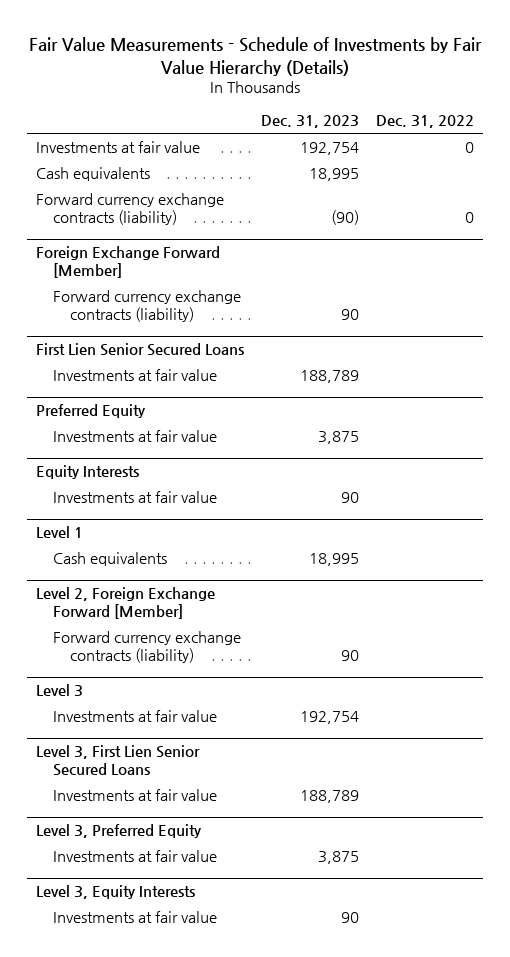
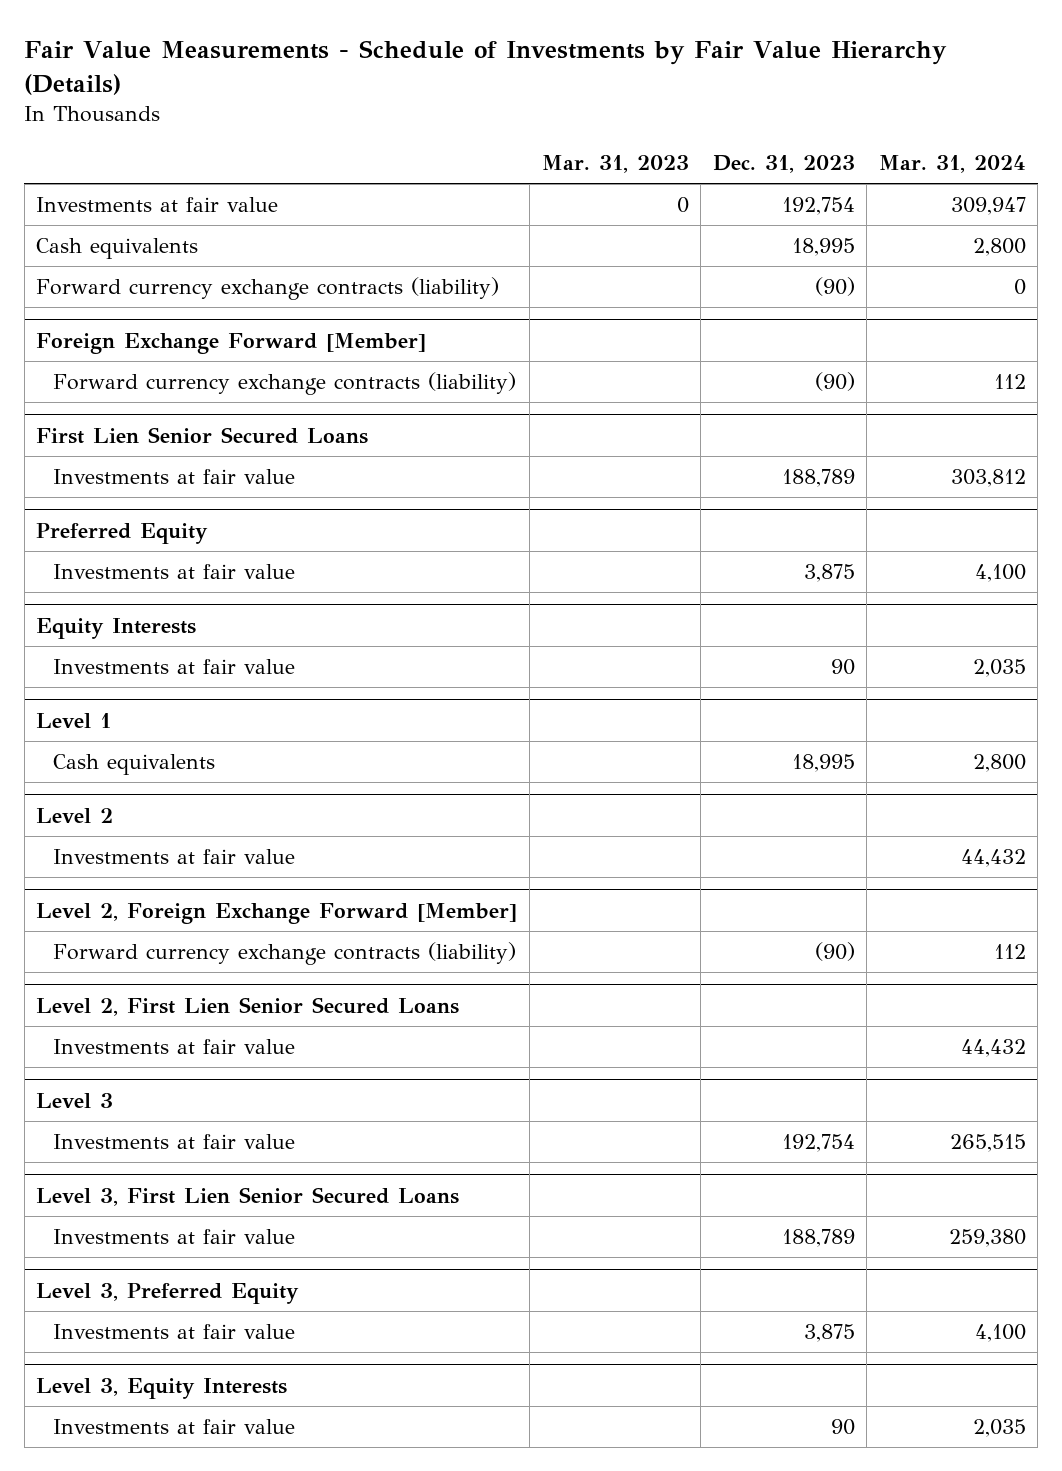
[376,115,475,129] Dec. 31, 2022 -> none
none -> [541,155,689,174] Mar. 31, 2023
none -> [878,155,1026,174] Mar. 31, 2024
[340,309,359,321] 90 -> [814,371,855,391] (90)
none -> [36,807,114,823] Level 2
none -> [53,848,296,864] Investments at fair value
[340,650,359,662] 90 -> [814,941,855,961] (90)
none -> [36,996,460,1016] Level 2, First Lien Senior Secured Loans
none -> [53,1038,296,1054] Investments at fair value

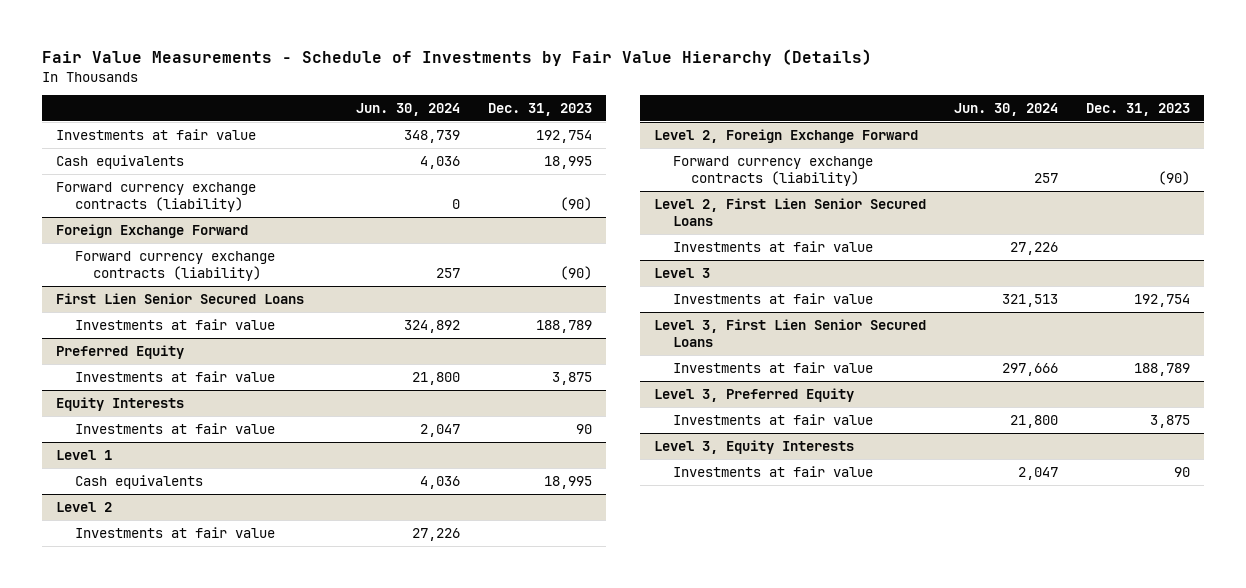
[541,155,689,174] Mar. 31, 2023 -> none
[878,155,1026,174] Mar. 31, 2024 -> none
none -> [356,102,461,116] Jun. 30, 2024
[36,332,427,354] Foreign Exchange Forward [Member] -> [56,223,249,238] Foreign Exchange Forward
[36,902,518,924] Level 2, Foreign Exchange Forward [Member] -> [654,128,919,143] Level 2, Foreign Exchange Forward

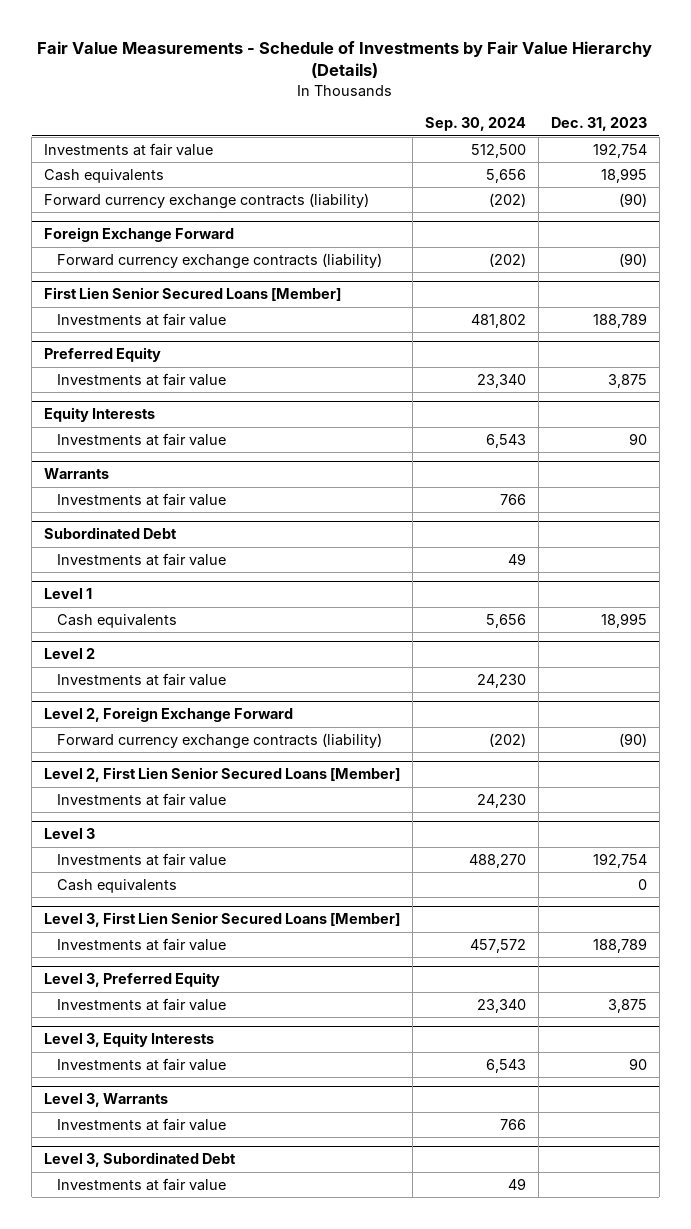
[356,102,461,116] Jun. 30, 2024 -> none
none -> [424,117,526,132] Sep. 30, 2024
[56,292,305,304] First Lien Senior Secured Loans -> [44,287,342,302] First Lien Senior Secured Loans [Member]
none -> [44,468,110,480] Warrants
none -> [57,492,227,506] Investments at fair value
none -> [44,527,178,540] Subordinated Debt
none -> [57,552,227,566] Investments at fair value
[654,197,927,227] Level 2, First Lien Senior Secured Loans -> [44,767,401,783] Level 2, First Lien Senior Secured Loans [Member]
none -> [57,878,178,893] Cash equivalents
[654,318,927,348] Level 3, First Lien Senior Secured Loans -> [44,912,401,928] Level 3, First Lien Senior Secured Loans [Member]
none -> [44,1093,169,1108] Level 3, Warrants
none -> [57,1117,227,1131] Investments at fair value
none -> [44,1152,237,1168] Level 3, Subordinated Debt
none -> [57,1177,227,1191] Investments at fair value

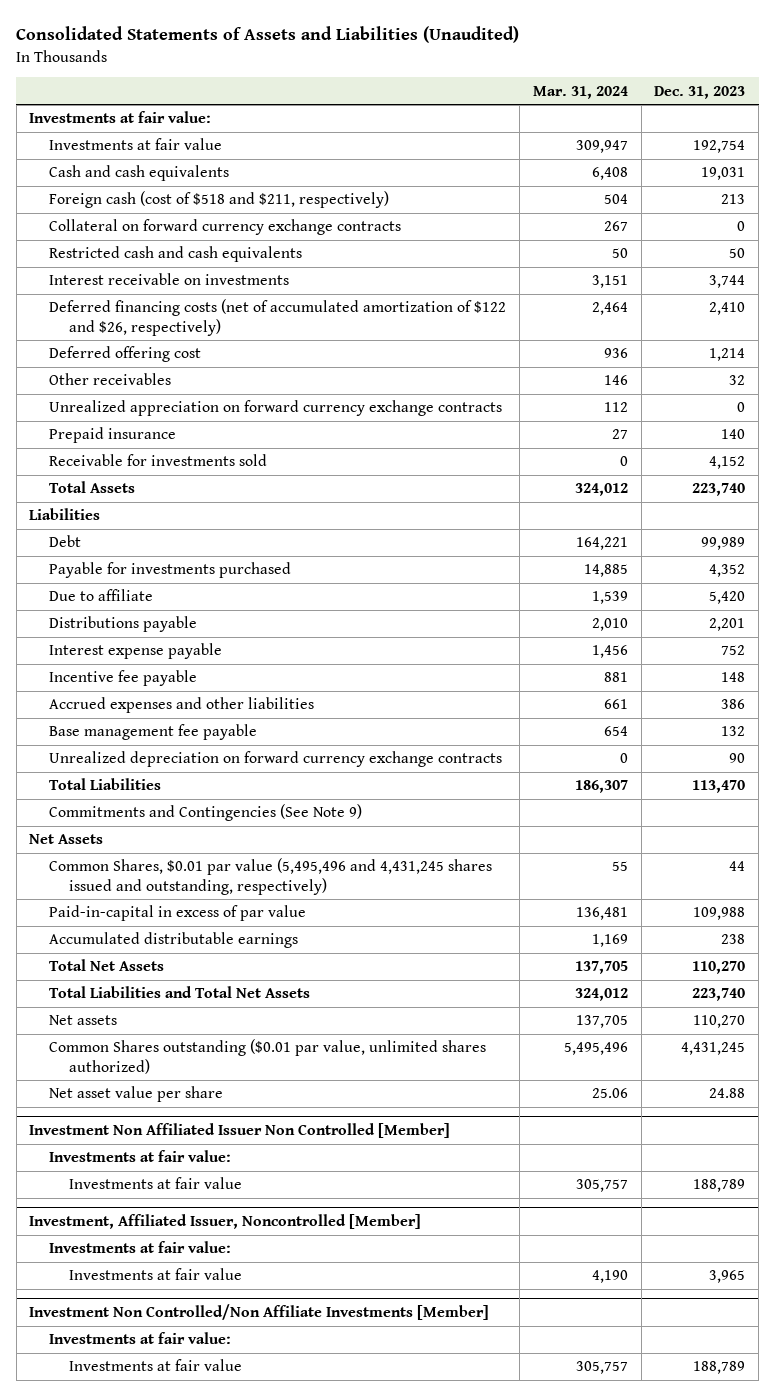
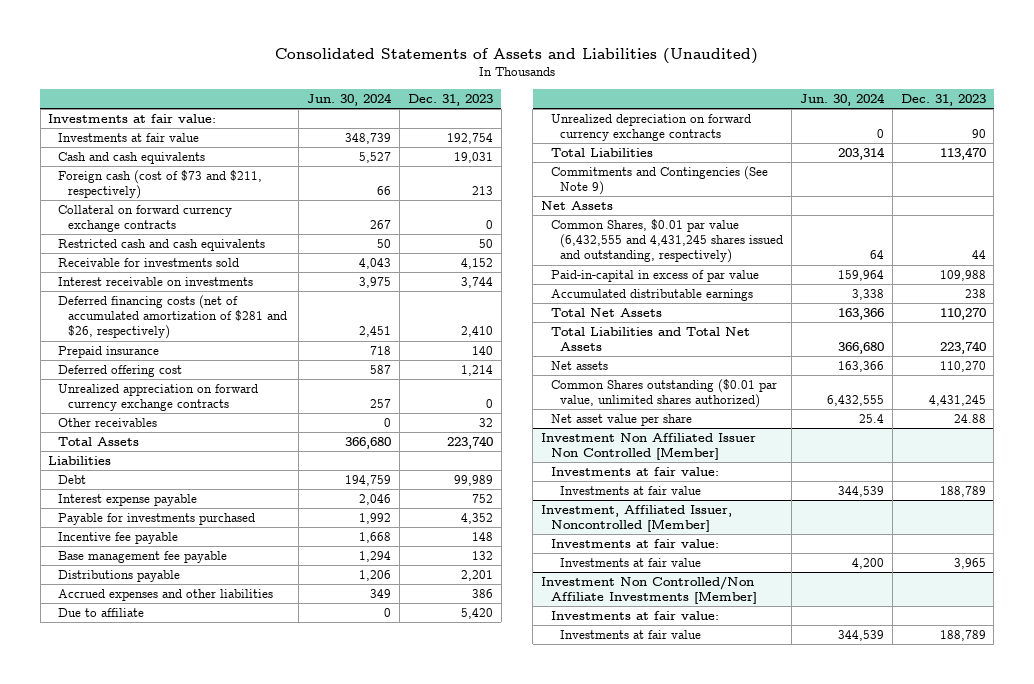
[532,85,628,99] Mar. 31, 2024 -> none
none -> [307,92,393,106] Jun. 30, 2024
[49,191,390,209] Foreign cash (cost of $518 and $211, respectively) -> [57,169,262,200] Foreign cash (cost of $73 and $211, respectively)
[49,454,268,467] Receivable for investments sold -> [57,257,239,267] Receivable for investments sold
[49,299,507,336] Deferred financing costs (net of accumulated amortization of $122 and $26, respectively) -> [57,294,287,340] Deferred financing costs (net of accumulated amortization of $281 and $26, respectively)
[49,427,177,444] Prepaid insurance -> [57,345,159,358] Prepaid insurance
[49,373,172,386] Other receivables -> [57,417,157,427] Other receivables
[49,562,292,579] Payable for investments purchased -> [57,512,255,525] Payable for investments purchased
[49,616,198,633] Distributions payable -> [57,569,180,582] Distributions payable
[49,697,315,714] Accrued expenses and other liabilities -> [57,588,273,601] Accrued expenses and other liabilities
[49,589,154,602] Due to affiliate -> [57,607,144,617] Due to affiliate
[49,858,493,895] Common Shares, $0.01 par value (5,495,496 and 4,431,245 shares issued and outstanding, respectively) -> [550,218,784,264] Common Shares, $0.01 par value (6,432,555 and 4,431,245 shares issued and outstanding, respectively)

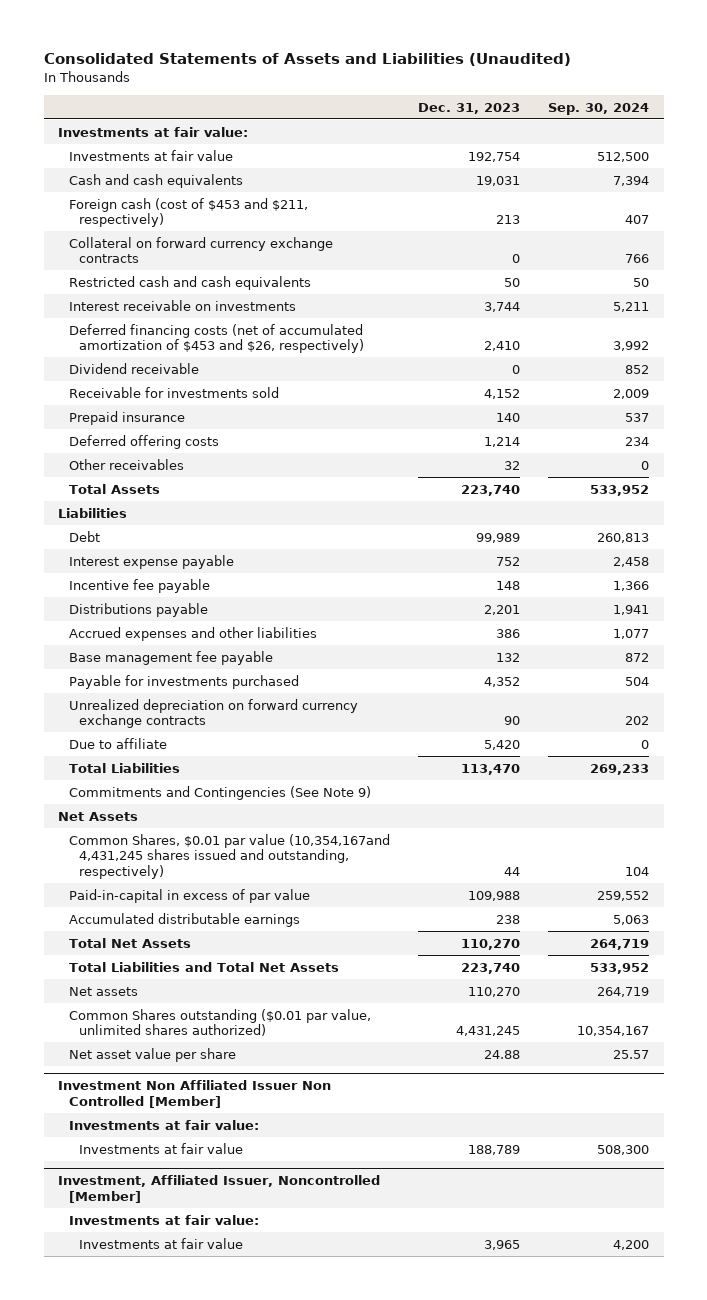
[307,92,393,106] Jun. 30, 2024 -> none
none -> [548,102,650,115] Sep. 30, 2024
[57,169,262,200] Foreign cash (cost of $73 and $211, respectively) -> [68,197,308,228] Foreign cash (cost of $453 and $211, respectively)
[57,294,287,340] Deferred financing costs (net of accumulated amortization of $281 and $26, respectively) -> [68,323,365,354] Deferred financing costs (net of accumulated amortization of $453 and $26, respectively)
none -> [68,362,199,374] Dividend receivable
[57,257,239,267] Receivable for investments sold -> [68,386,279,398] Receivable for investments sold
[57,383,258,412] Unrealized appreciation on forward currency exchange contracts -> none
[57,364,182,377] Deferred offering cost -> [68,434,219,449] Deferred offering costs
[57,550,227,563] Base management fee payable -> [68,650,273,665] Base management fee payable
[57,512,255,525] Payable for investments purchased -> [68,674,299,689] Payable for investments purchased
[57,607,144,617] Due to affiliate -> [68,737,167,749] Due to affiliate
[550,218,784,264] Common Shares, $0.01 par value (6,432,555 and 4,431,245 shares issued and outstanding, respectively) -> [68,833,390,879] Common Shares, $0.01 par value (10,354,167and 4,431,245 shares issued and outstanding, respectively)
[540,575,757,605] Investment Non Controlled/Non Affiliate Investments [Member] -> none
[550,610,719,620] Investments at fair value: -> none
[560,629,702,639] Investments at fair value -> none

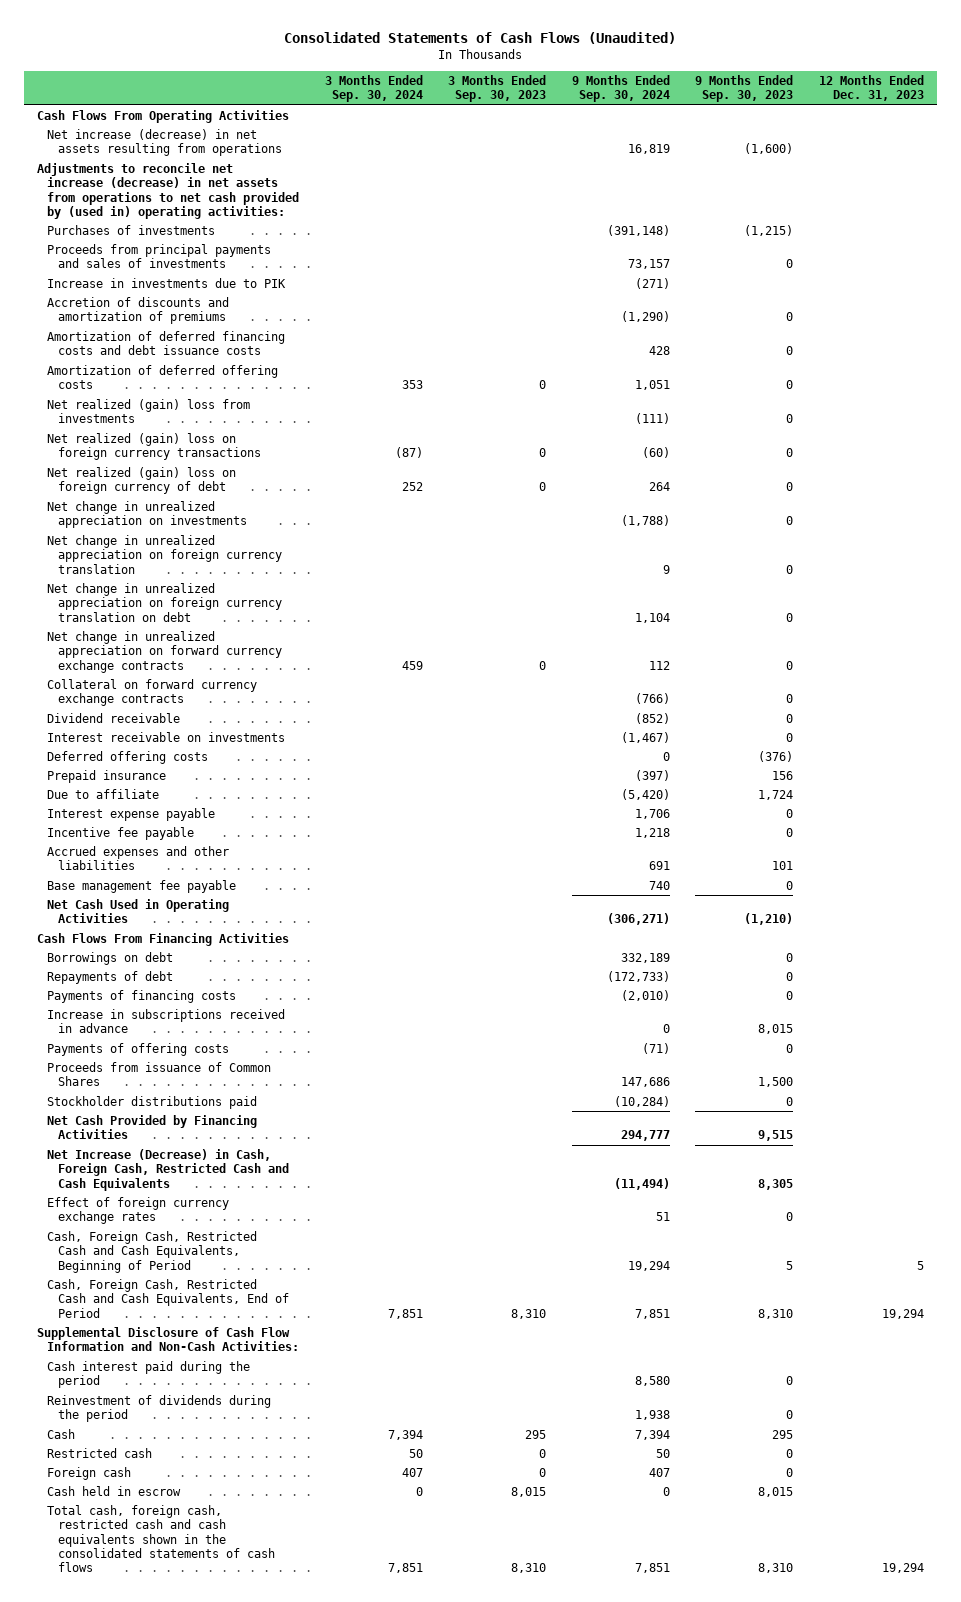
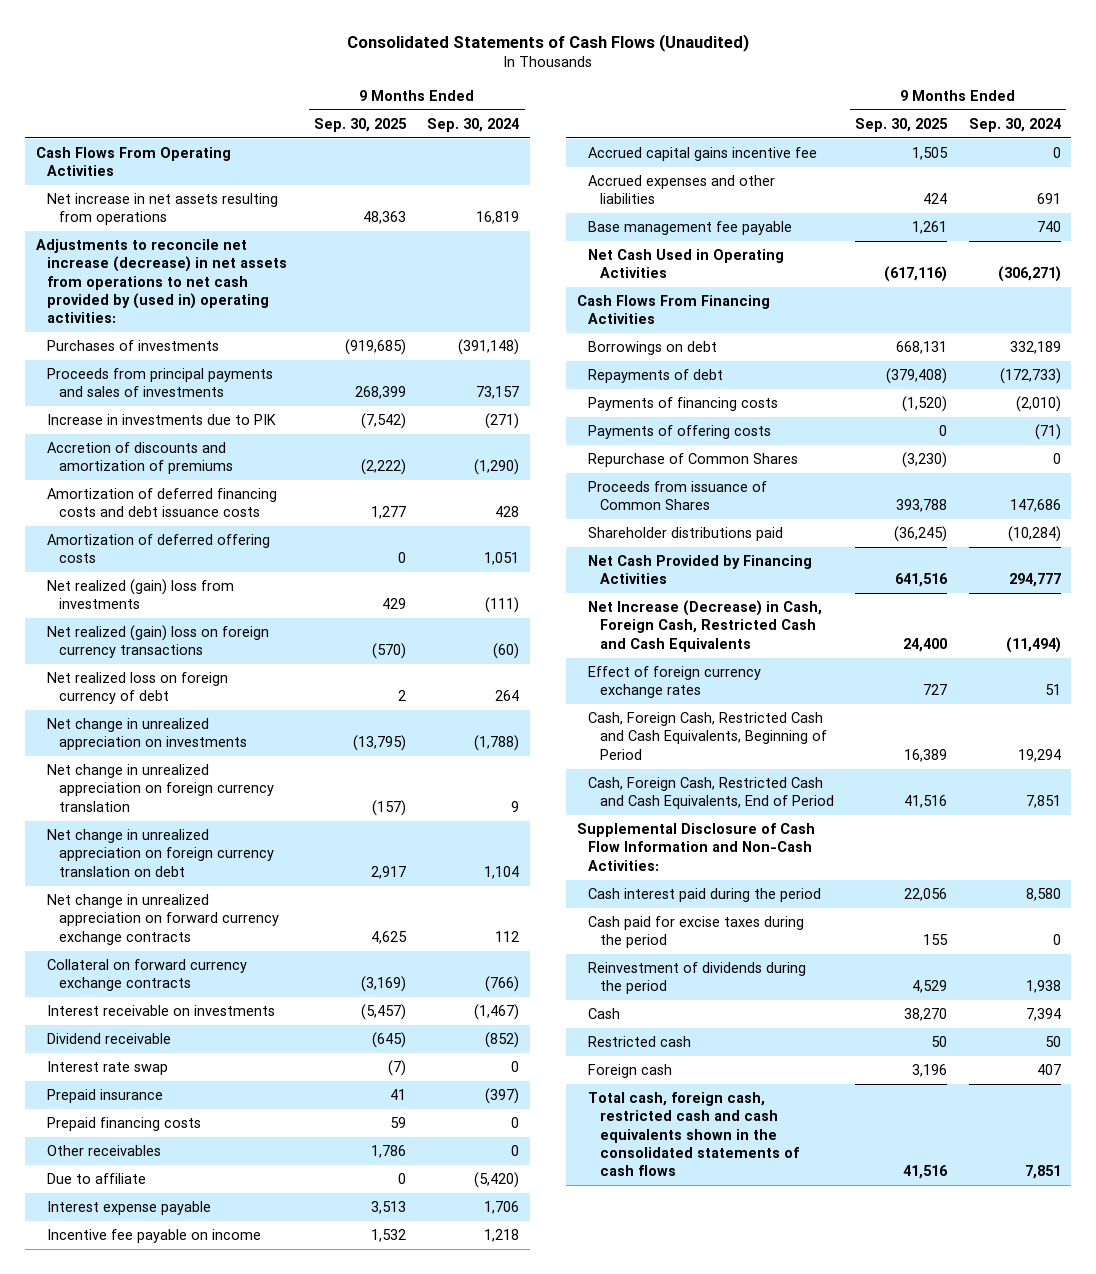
[324,75,423,103] 3 Months Ended Sep. 30, 2024 -> none
[448,75,547,103] 3 Months Ended Sep. 30, 2023 -> none
[695,75,794,103] 9 Months Ended Sep. 30, 2023 -> none
[818,75,924,102] 12 Months Ended Dec. 31, 2023 -> none
none -> [314,117,408,132] Sep. 30, 2025
[47,129,283,157] Net increase (decrease) in net assets resulting from operations -> [47,193,279,226] Net increase in net assets resulting from operations
[47,467,237,495] Net realized (gain) loss on foreign currency of debt -> [47,672,229,705] Net realized loss on foreign currency of debt
[47,751,209,765] Deferred offering costs -> none
[47,713,181,724] Dividend receivable -> [47,1033,172,1045] Dividend receivable
none -> [47,1061,169,1076] Interest rate swap
none -> [47,1117,202,1132] Prepaid financing costs
none -> [47,1145,162,1157] Other receivables
[47,827,195,841] Incentive fee payable -> [47,1229,262,1244] Incentive fee payable on income
none -> [588,147,818,162] Accrued capital gains incentive fee
[47,1009,286,1034] Increase in subscriptions received in advance -> none
none -> [588,453,799,468] Repurchase of Common Shares
[47,1096,258,1110] Stockholder distributions paid -> [588,527,784,542] Shareholder distributions paid
none -> [588,916,805,949] Cash paid for excise taxes during the period
[47,1486,182,1497] Cash held in escrow -> none

